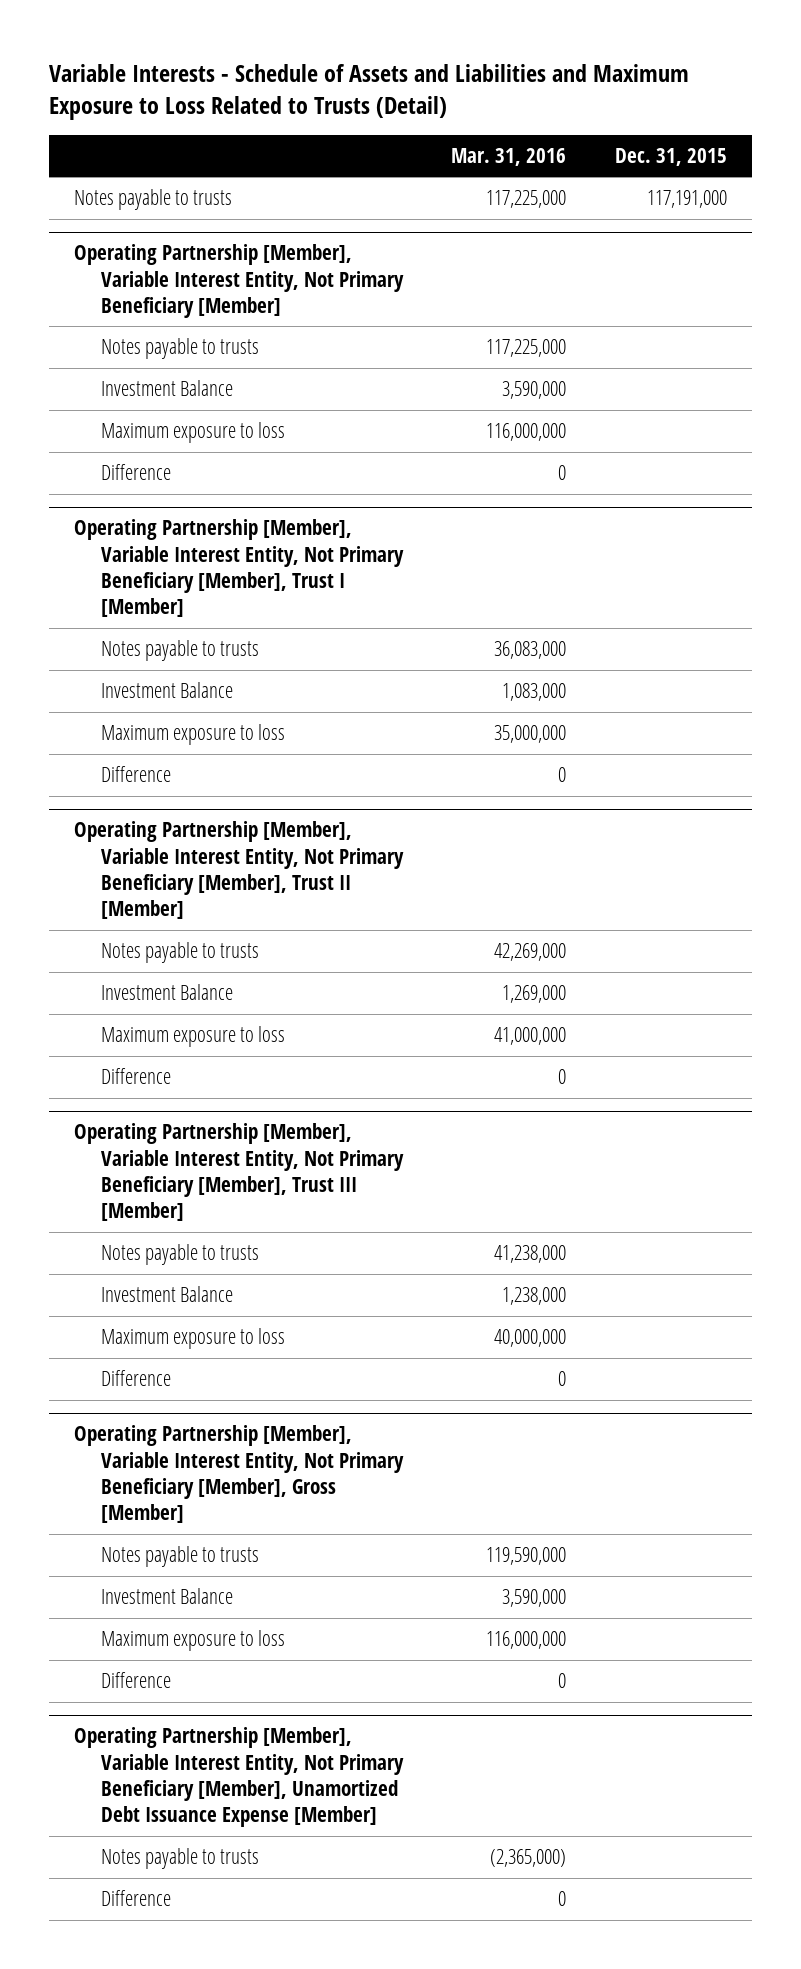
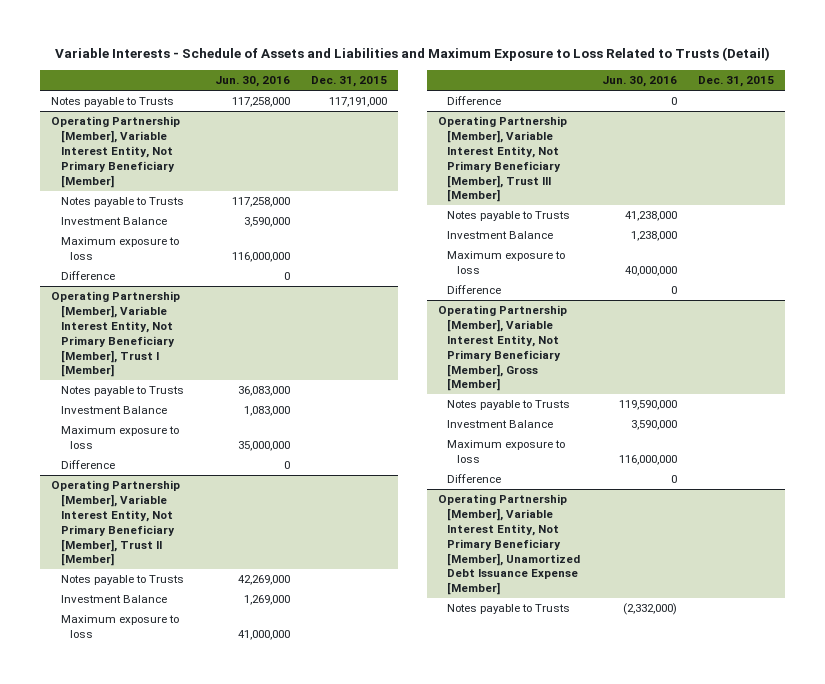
[451,148,567,167] Mar. 31, 2016 -> none
none -> [215,76,291,88] Jun. 30, 2016
[73,189,232,211] Notes payable to trusts -> [50,97,174,108] Notes payable to Trusts
[100,338,259,360] Notes payable to trusts -> [60,197,184,208] Notes payable to Trusts
[100,640,259,662] Notes payable to trusts -> [60,386,184,397] Notes payable to Trusts
[100,942,259,964] Notes payable to trusts -> [60,575,184,586] Notes payable to Trusts
[100,1244,259,1266] Notes payable to trusts -> [447,211,571,222] Notes payable to Trusts
[100,1546,259,1568] Notes payable to trusts -> [447,400,571,411] Notes payable to Trusts
[100,1890,171,1907] Difference -> none
[100,1848,259,1870] Notes payable to trusts -> [447,604,571,615] Notes payable to Trusts

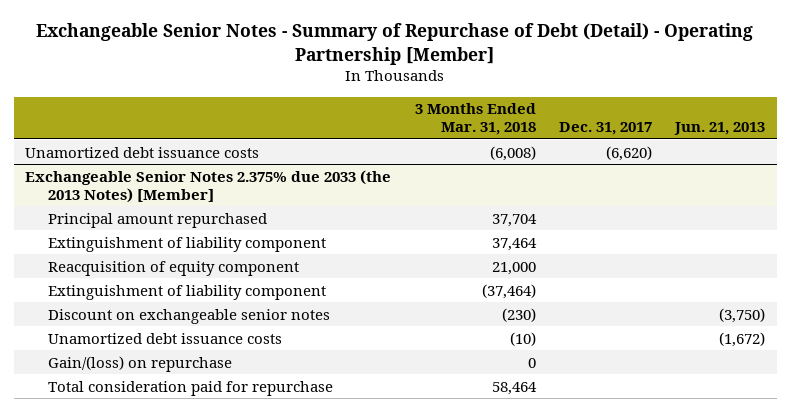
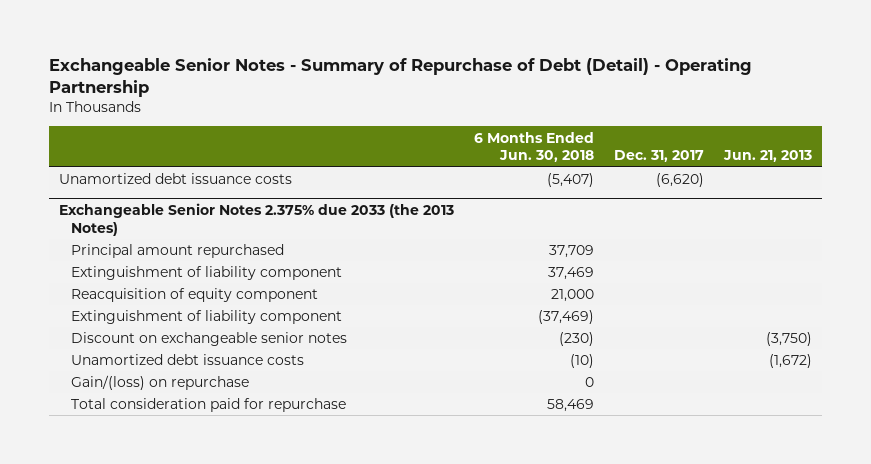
[36,23,754,65] Exchangeable Senior Notes - Summary of Repurchase of Debt (Detail) - Operating Partnership [Member] -> [48,57,752,97] Exchangeable Senior Notes - Summary of Repurchase of Debt (Detail) - Operating Partnership
[414,103,536,136] 3 Months Ended Mar. 31, 2018 -> none
none -> [473,131,594,163] 6 Months Ended Jun. 30, 2018
[25,169,392,203] Exchangeable Senior Notes 2.375% due 2033 (the 2013 Notes) [Member] -> [58,203,454,236] Exchangeable Senior Notes 2.375% due 2033 (the 2013 Notes)

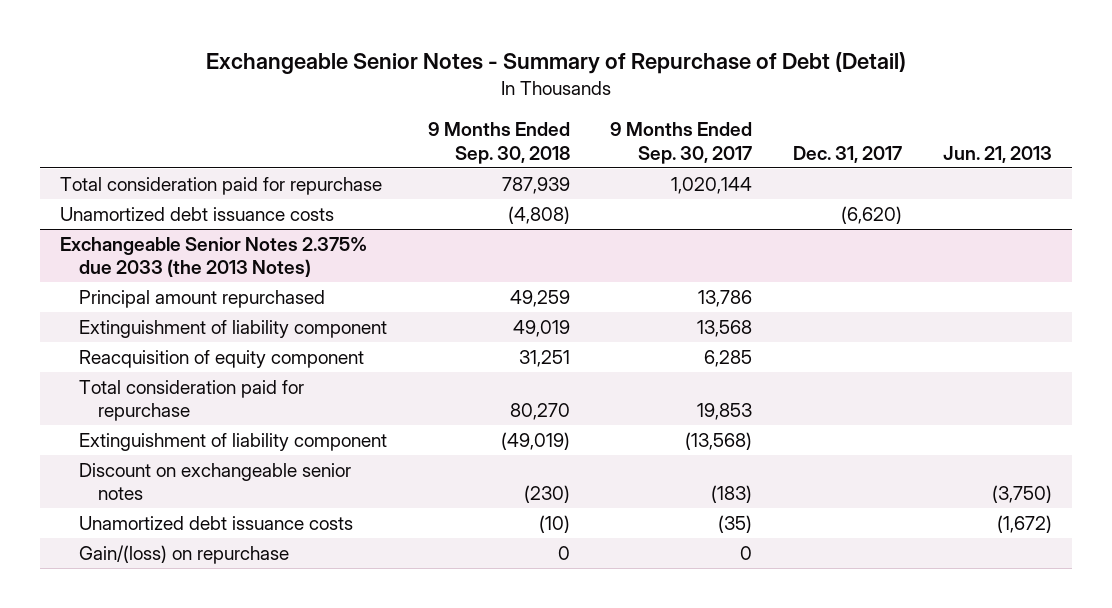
[48,57,752,97] Exchangeable Senior Notes - Summary of Repurchase of Debt (Detail) - Operating Partnership -> [205,52,906,75] Exchangeable Senior Notes - Summary of Repurchase of Debt (Detail)
[473,131,594,163] 6 Months Ended Jun. 30, 2018 -> none
none -> [427,122,570,164] 9 Months Ended Sep. 30, 2018
none -> [610,122,753,164] 9 Months Ended Sep. 30, 2017
none -> [60,176,383,195] Total consideration paid for repurchase
[71,398,347,413] Total consideration paid for repurchase -> [78,379,304,422] Total consideration paid for repurchase

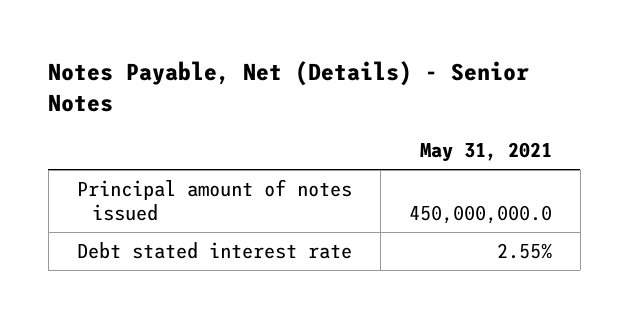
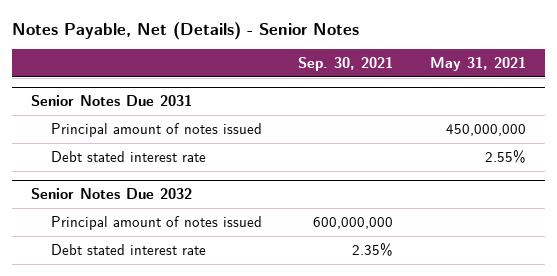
none -> [298,56,394,71] Sep. 30, 2021
none -> [30,95,192,107] Senior Notes Due 2031
[408,204,552,224] 450,000,000.0 -> [446,123,527,136] 450,000,000
none -> [30,188,192,200] Senior Notes Due 2032
none -> [50,215,262,230] Principal amount of notes issued
none -> [50,243,206,255] Debt stated interest rate

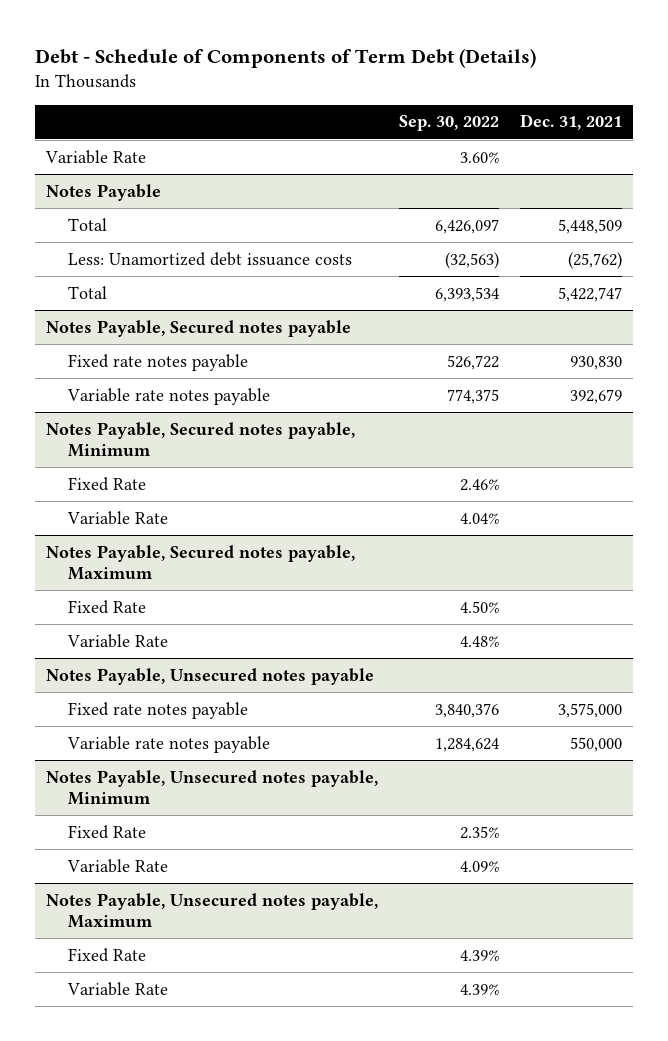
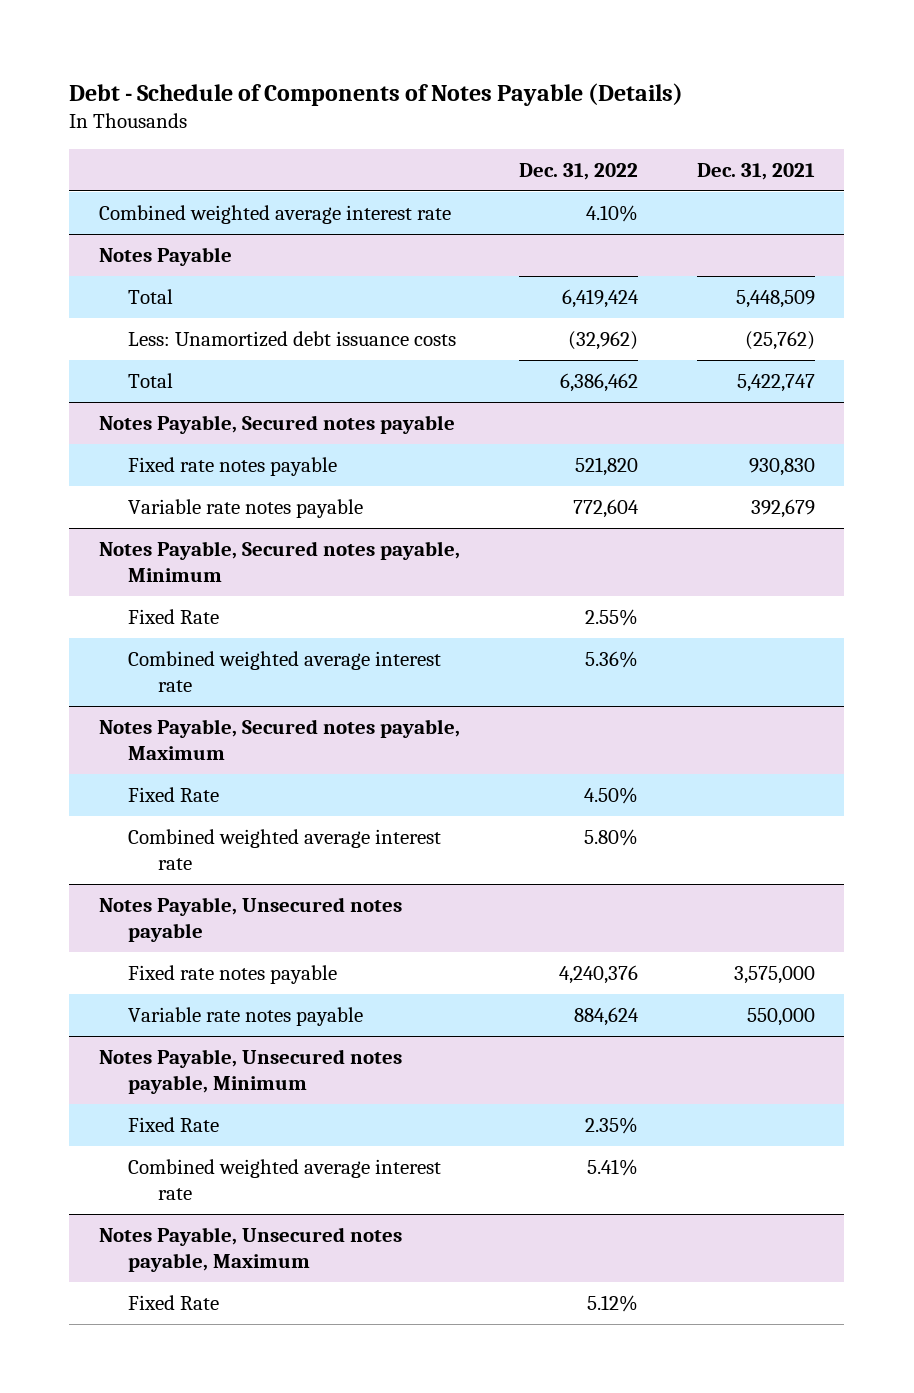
[35,47,537,68] Debt - Schedule of Components of Term Debt (Details) -> [69,82,684,106] Debt - Schedule of Components of Notes Payable (Details)
[399,115,500,132] Sep. 30, 2022 -> none
none -> [518,162,638,180] Dec. 31, 2022
[44,149,146,164] Variable Rate -> [98,204,451,224] Combined weighted average interest rate
[66,510,168,525] Variable Rate -> [128,650,442,692] Combined weighted average interest rate
[66,633,168,648] Variable Rate -> [128,828,442,870] Combined weighted average interest rate
[66,858,168,873] Variable Rate -> [128,1158,442,1200] Combined weighted average interest rate
[66,981,168,996] Variable Rate -> none

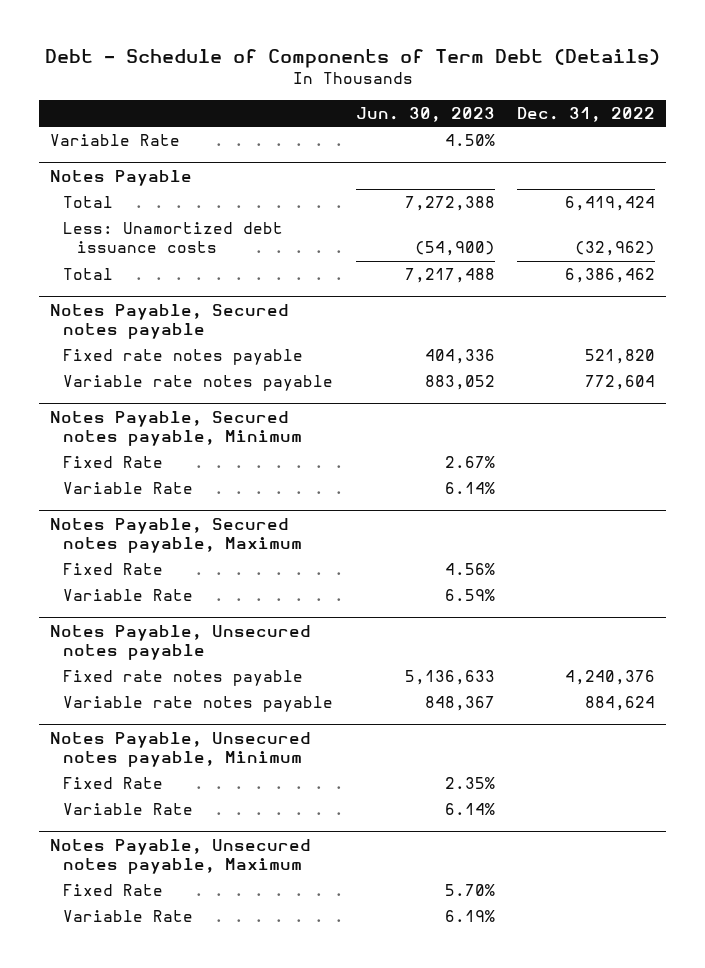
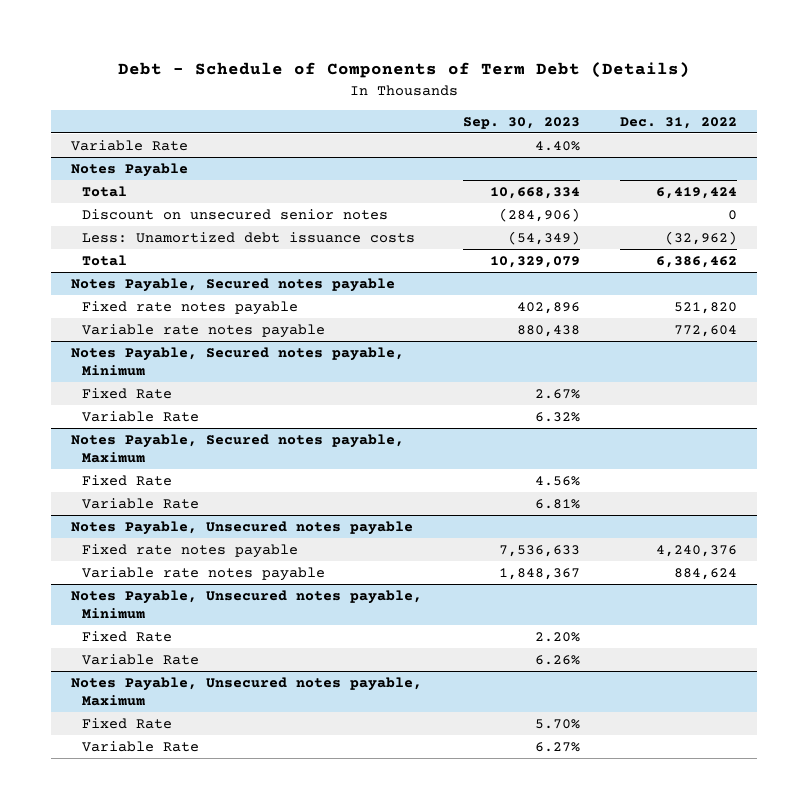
[355,106,495,122] Jun. 30, 2023 -> none
none -> [462,116,580,129] Sep. 30, 2023
none -> [81,208,388,220] Discount on unsecured senior notes

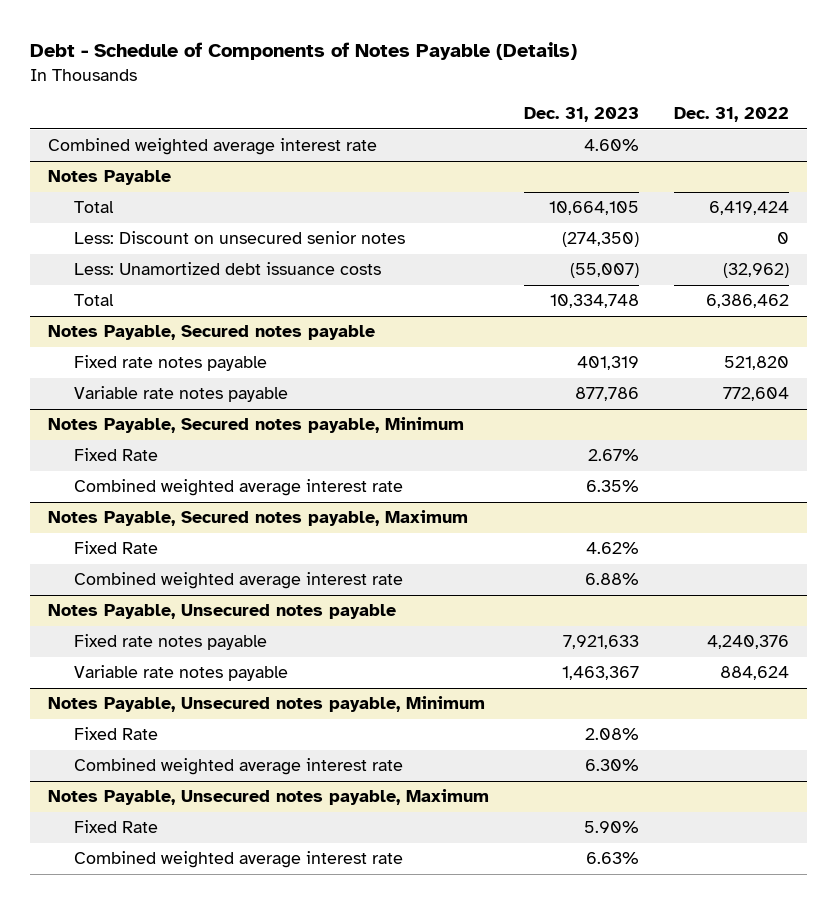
[118,62,691,79] Debt - Schedule of Components of Term Debt (Details) -> [30,42,578,61] Debt - Schedule of Components of Notes Payable (Details)
[462,116,580,129] Sep. 30, 2023 -> none
none -> [523,107,639,123] Dec. 31, 2023
[71,139,189,151] Variable Rate -> [47,138,377,156] Combined weighted average interest rate
[81,208,388,220] Discount on unsecured senior notes -> [74,231,406,245] Less: Discount on unsecured senior notes
[81,410,199,422] Variable Rate -> [74,479,404,497] Combined weighted average interest rate
[81,497,199,509] Variable Rate -> [74,572,404,590] Combined weighted average interest rate
[81,653,199,665] Variable Rate -> [74,758,404,776] Combined weighted average interest rate
[81,740,199,752] Variable Rate -> [74,851,404,869] Combined weighted average interest rate

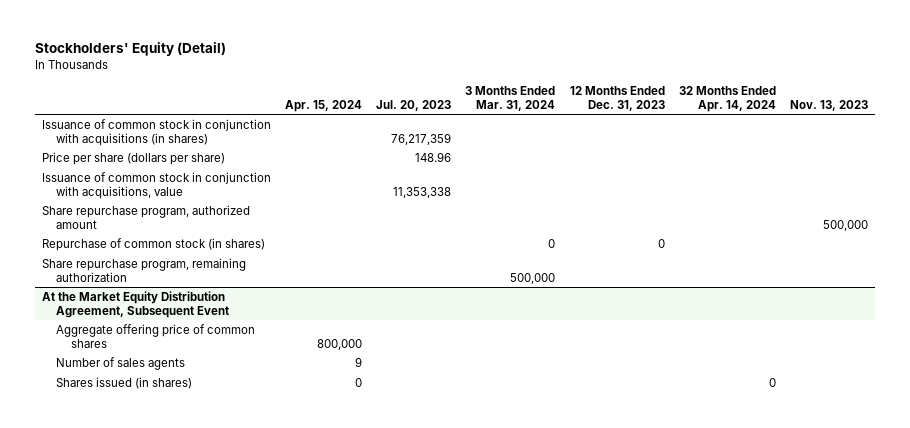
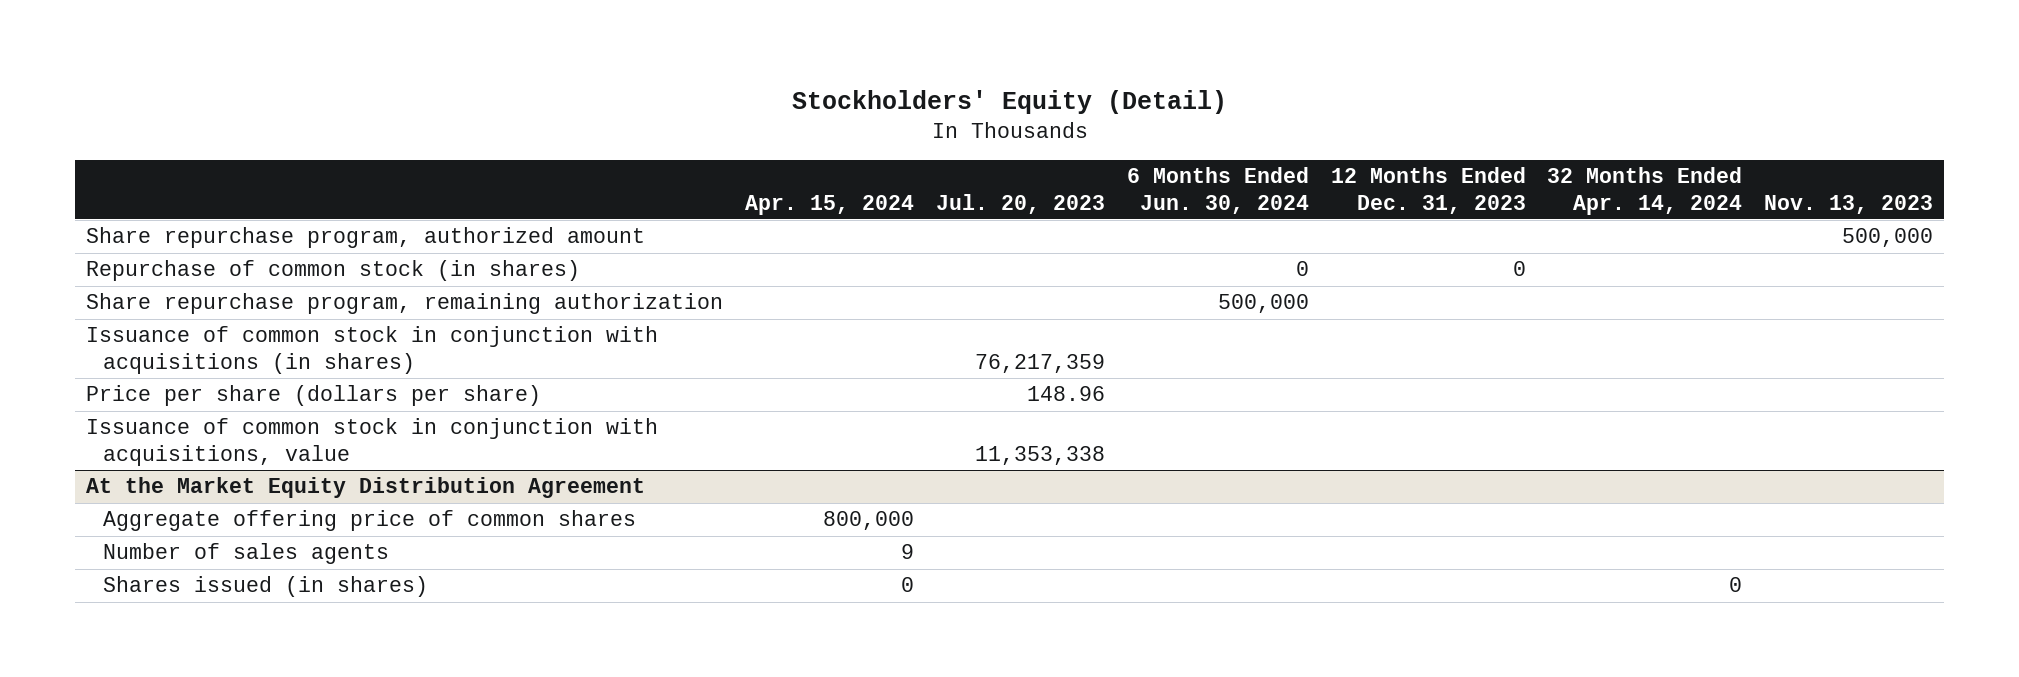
[465,86,556,111] 3 Months Ended Mar. 31, 2024 -> none
none -> [1126,166,1309,214] 6 Months Ended Jun. 30, 2024
[42,119,272,146] Issuance of common stock in conjunction with acquisitions (in shares) -> [86,326,659,375] Issuance of common stock in conjunction with acquisitions (in shares)
[42,152,226,166] Price per share (dollars per share) -> [86,385,542,407] Price per share (dollars per share)
[42,172,272,199] Issuance of common stock in conjunction with acquisitions, value -> [86,418,659,467] Issuance of common stock in conjunction with acquisitions, value
[42,291,230,318] At the Market Equity Distribution Agreement, Subsequent Event -> [86,477,646,499] At the Market Equity Distribution Agreement

